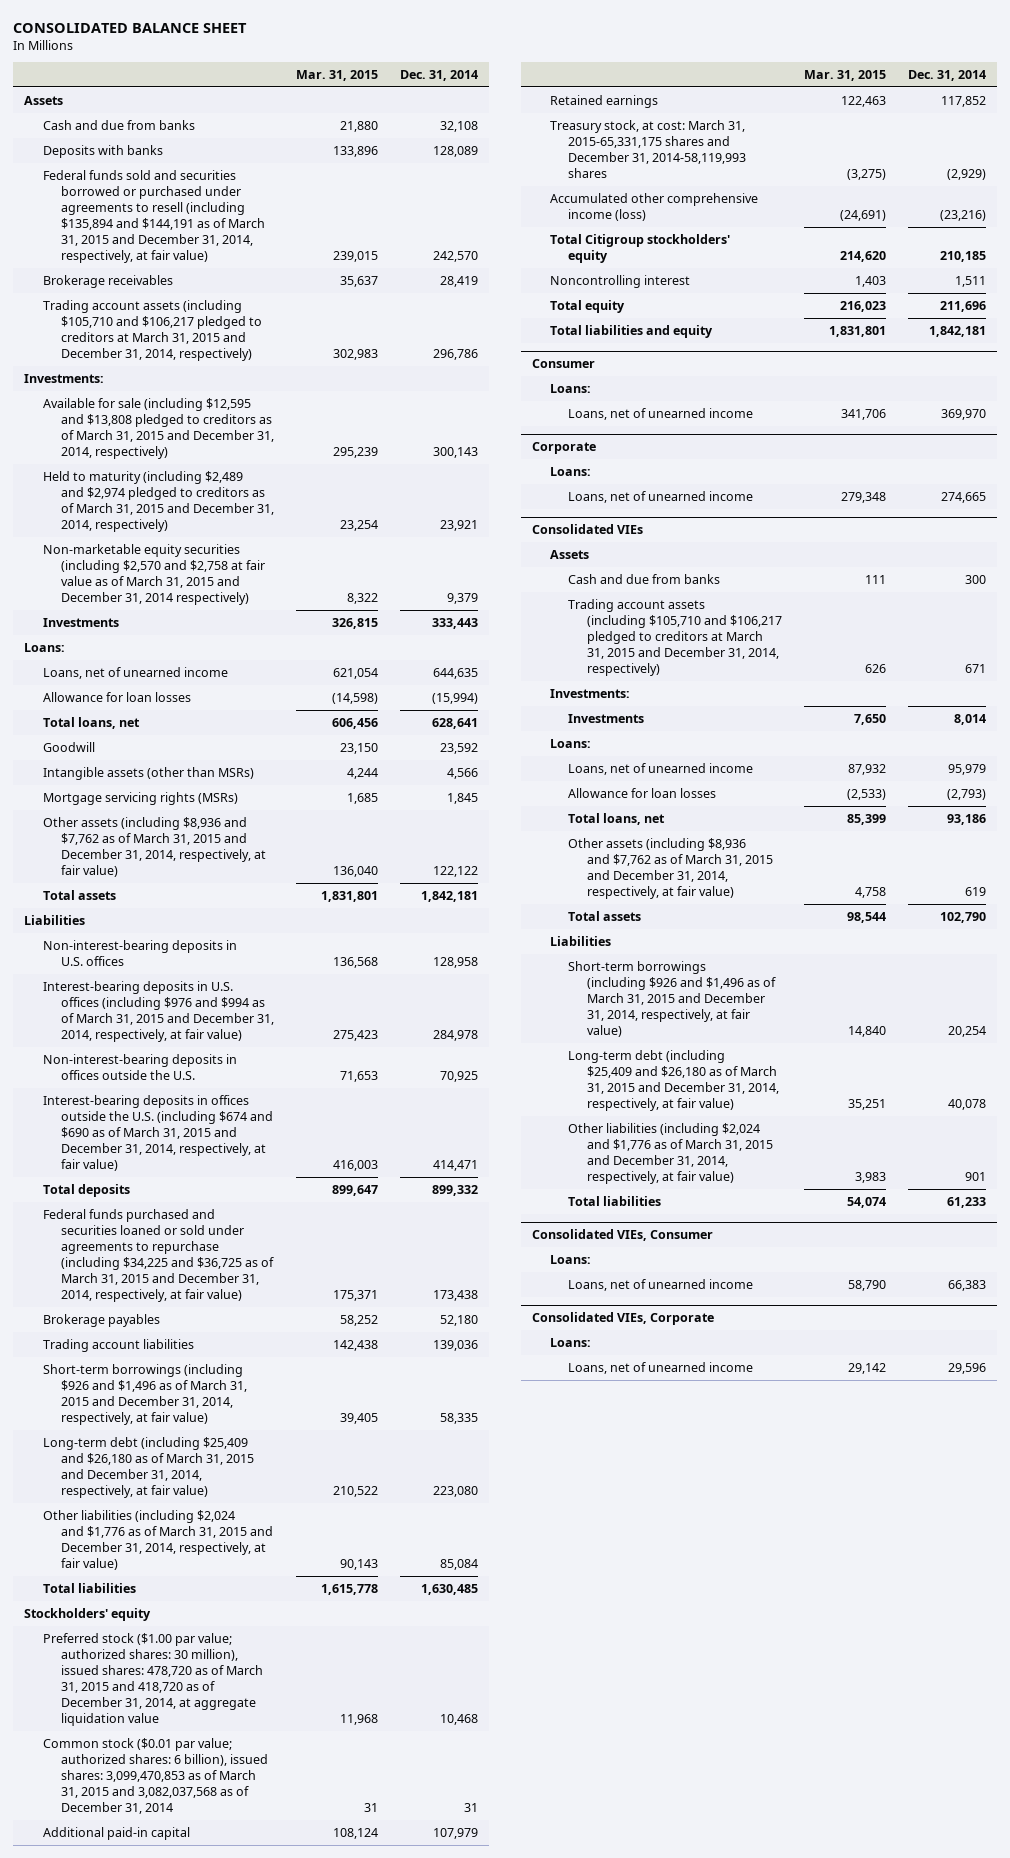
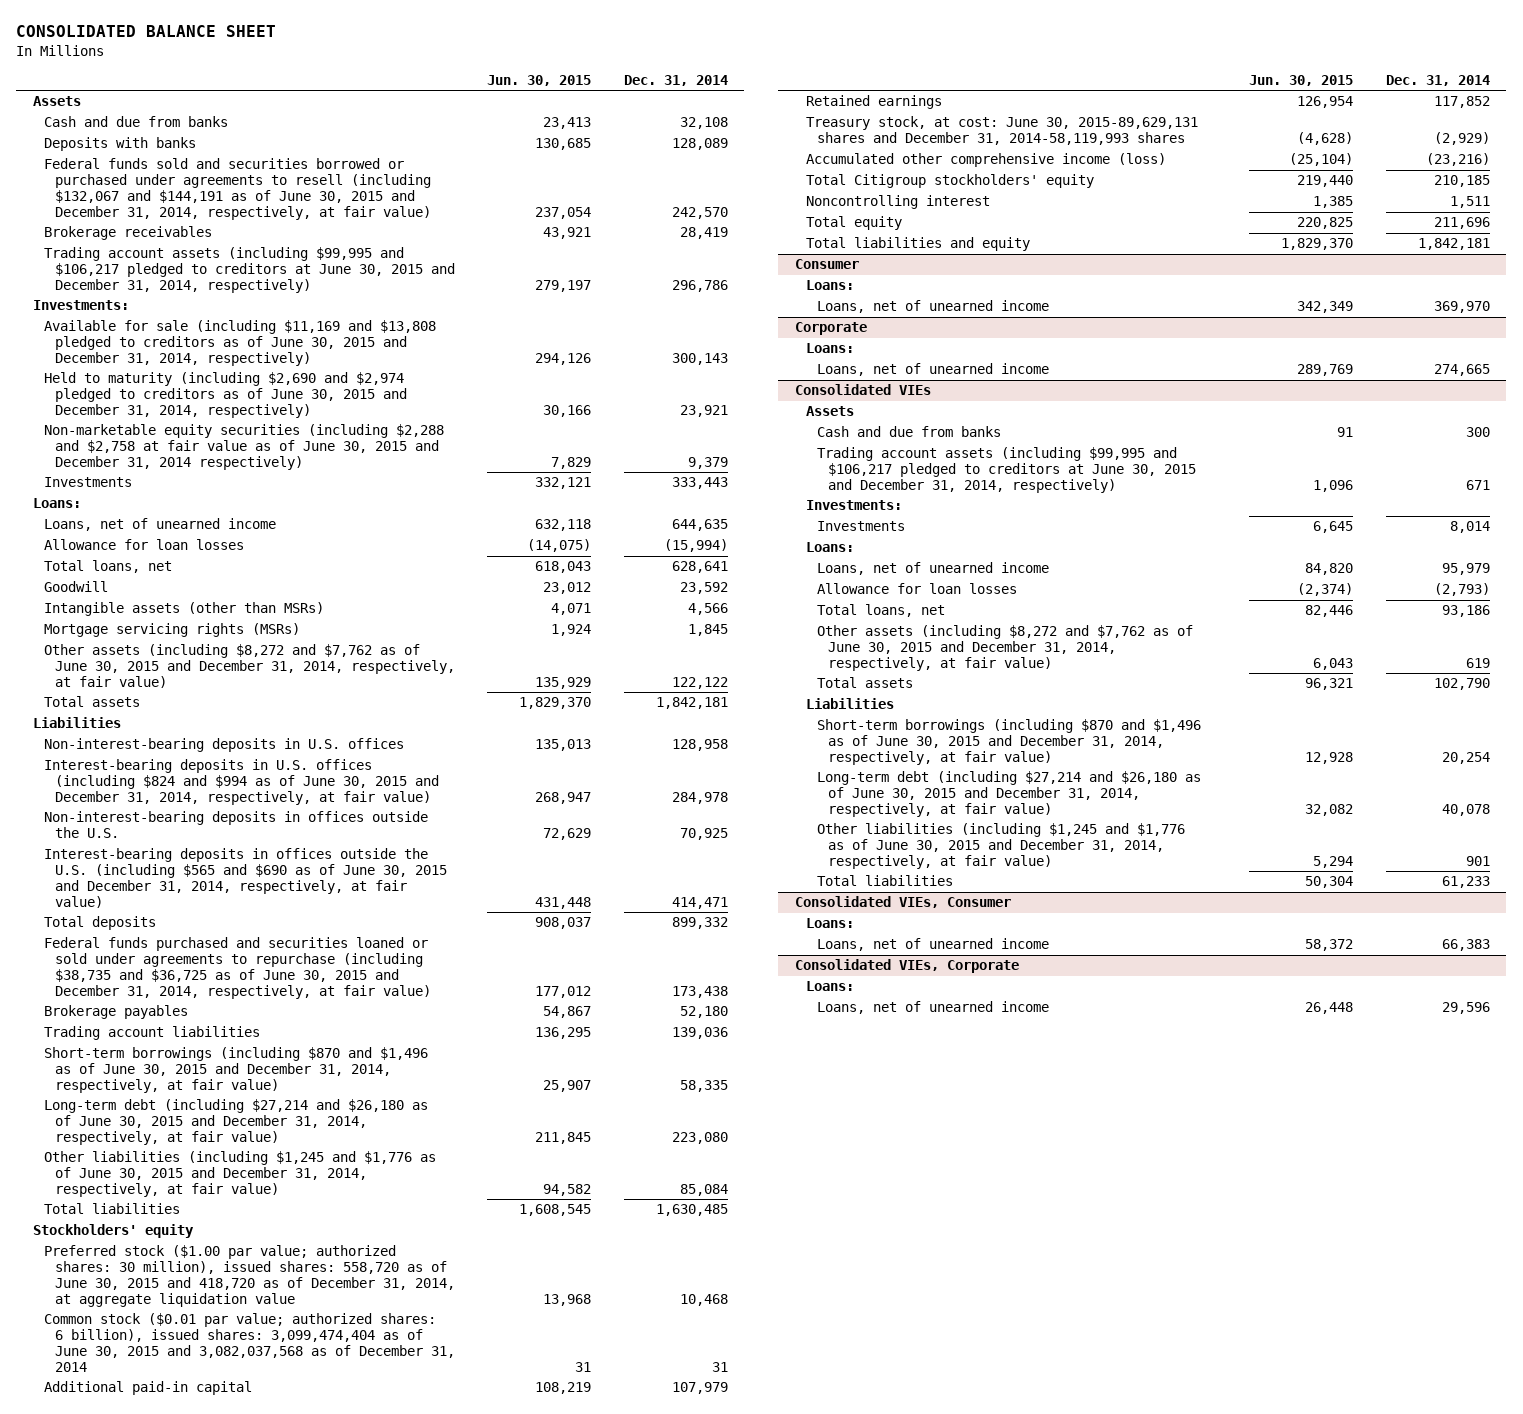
[296,70,379,82] Mar. 31, 2015 -> none
none -> [487,74,592,86] Jun. 30, 2015
[42,169,265,264] Federal funds sold and securities borrowed or purchased under agreements to resell (including $135,894 and $144,191 as of March 31, 2015 and December 31, 2014, respectively, at fair value) -> [43,158,431,220] Federal funds sold and securities borrowed or purchased under agreements to resell (including $132,067 and $144,191 as of June 30, 2015 and December 31, 2014, respectively, at fair value)
[42,299,262,362] Trading account assets (including $105,710 and $106,217 pledged to creditors at March 31, 2015 and December 31, 2014, respectively) -> [43,247,455,293] Trading account assets (including $99,995 and $106,217 pledged to creditors at June 30, 2015 and December 31, 2014, respectively)
[42,397,274,460] Available for sale (including $12,595 and $13,808 pledged to creditors as of March 31, 2015 and December 31, 2014, respectively) -> [43,320,436,366] Available for sale (including $11,169 and $13,808 pledged to creditors as of June 30, 2015 and December 31, 2014, respectively)
[42,470,274,533] Held to maturity (including $2,489 and $2,974 pledged to creditors as of March 31, 2015 and December 31, 2014, respectively) -> [43,372,407,418] Held to maturity (including $2,690 and $2,974 pledged to creditors as of June 30, 2015 and December 31, 2014, respectively)
[42,543,265,606] Non-marketable equity securities (including $2,570 and $2,758 at fair value as of March 31, 2015 and December 31, 2014 respectively) -> [43,424,444,470] Non-marketable equity securities (including $2,288 and $2,758 at fair value as of June 30, 2015 and December 31, 2014 respectively)
[42,816,266,878] Other assets (including $8,936 and $7,762 as of March 31, 2015 and December 31, 2014, respectively, at fair value) -> [43,644,455,688] Other assets (including $8,272 and $7,762 as of June 30, 2015 and December 31, 2014, respectively, at fair value)
[42,980,274,1043] Interest-bearing deposits in U.S. offices (including $976 and $994 as of March 31, 2015 and December 31, 2014, respectively, at fair value) -> [43,759,439,805] Interest-bearing deposits in U.S. offices (including $824 and $994 as of June 30, 2015 and December 31, 2014, respectively, at fair value)
[42,1094,273,1172] Interest-bearing deposits in offices outside the U.S. (including $674 and $690 as of March 31, 2015 and December 31, 2014, respectively, at fair value) -> [43,848,447,908] Interest-bearing deposits in offices outside the U.S. (including $565 and $690 as of June 30, 2015 and December 31, 2014, respectively, at fair value)
[42,1208,274,1303] Federal funds purchased and securities loaned or sold under agreements to repurchase (including $34,225 and $36,725 as of March 31, 2015 and December 31, 2014, respectively, at fair value) -> [43,937,431,999] Federal funds purchased and securities loaned or sold under agreements to repurchase (including $38,735 and $36,725 as of June 30, 2015 and December 31, 2014, respectively, at fair value)
[42,1363,247,1426] Short-term borrowings (including $926 and $1,496 as of March 31, 2015 and December 31, 2014, respectively, at fair value) -> [43,1047,428,1093] Short-term borrowings (including $870 and $1,496 as of June 30, 2015 and December 31, 2014, respectively, at fair value)
[42,1436,254,1499] Long-term debt (including $25,409 and $26,180 as of March 31, 2015 and December 31, 2014, respectively, at fair value) -> [43,1099,428,1145] Long-term debt (including $27,214 and $26,180 as of June 30, 2015 and December 31, 2014, respectively, at fair value)
[42,1509,273,1571] Other liabilities (including $2,024 and $1,776 as of March 31, 2015 and December 31, 2014, respectively, at fair value) -> [43,1151,436,1197] Other liabilities (including $1,245 and $1,776 as of June 30, 2015 and December 31, 2014, respectively, at fair value)
[42,1632,263,1727] Preferred stock ($1.00 par value; authorized shares: 30 million), issued shares: 478,720 as of March 31, 2015 and 418,720 as of December 31, 2014, at aggregate liquidation value -> [43,1245,455,1307] Preferred stock ($1.00 par value; authorized shares: 30 million), issued shares: 558,720 as of June 30, 2015 and 418,720 as of December 31, 2014, at aggregate liquidation value
[42,1737,268,1815] Common stock ($0.01 par value; authorized shares: 6 billion), issued shares: 3,099,470,853 as of March 31, 2015 and 3,082,037,568 as of December 31, 2014 -> [43,1313,455,1372] Common stock ($0.01 par value; authorized shares: 6 billion), issued shares: 3,099,474,404 as of June 30, 2015 and 3,082,037,568 as of December 31, 2014
[549,119,747,179] Treasury stock, at cost: March 31, 2015-65,331,175 shares and December 31, 2014-58,119,993 shares -> [805,116,1198,146] Treasury stock, at cost: June 30, 2015-89,629,131 shares and December 31, 2014-58,119,993 shares
[568,598,782,677] Trading account assets (including $105,710 and $106,217 pledged to creditors at March 31, 2015 and December 31, 2014, respectively) -> [816,447,1196,493] Trading account assets (including $99,995 and $106,217 pledged to creditors at June 30, 2015 and December 31, 2014, respectively)
[568,837,773,900] Other assets (including $8,936 and $7,762 as of March 31, 2015 and December 31, 2014, respectively, at fair value) -> [816,625,1193,671] Other assets (including $8,272 and $7,762 as of June 30, 2015 and December 31, 2014, respectively, at fair value)
[568,960,776,1038] Short-term borrowings (including $926 and $1,496 as of March 31, 2015 and December 31, 2014, respectively, at fair value) -> [816,719,1201,765] Short-term borrowings (including $870 and $1,496 as of June 30, 2015 and December 31, 2014, respectively, at fair value)
[568,1049,779,1112] Long-term debt (including $25,409 and $26,180 as of March 31, 2015 and December 31, 2014, respectively, at fair value) -> [816,771,1201,817] Long-term debt (including $27,214 and $26,180 as of June 30, 2015 and December 31, 2014, respectively, at fair value)
[568,1122,773,1185] Other liabilities (including $2,024 and $1,776 as of March 31, 2015 and December 31, 2014, respectively, at fair value) -> [816,823,1185,869] Other liabilities (including $1,245 and $1,776 as of June 30, 2015 and December 31, 2014, respectively, at fair value)

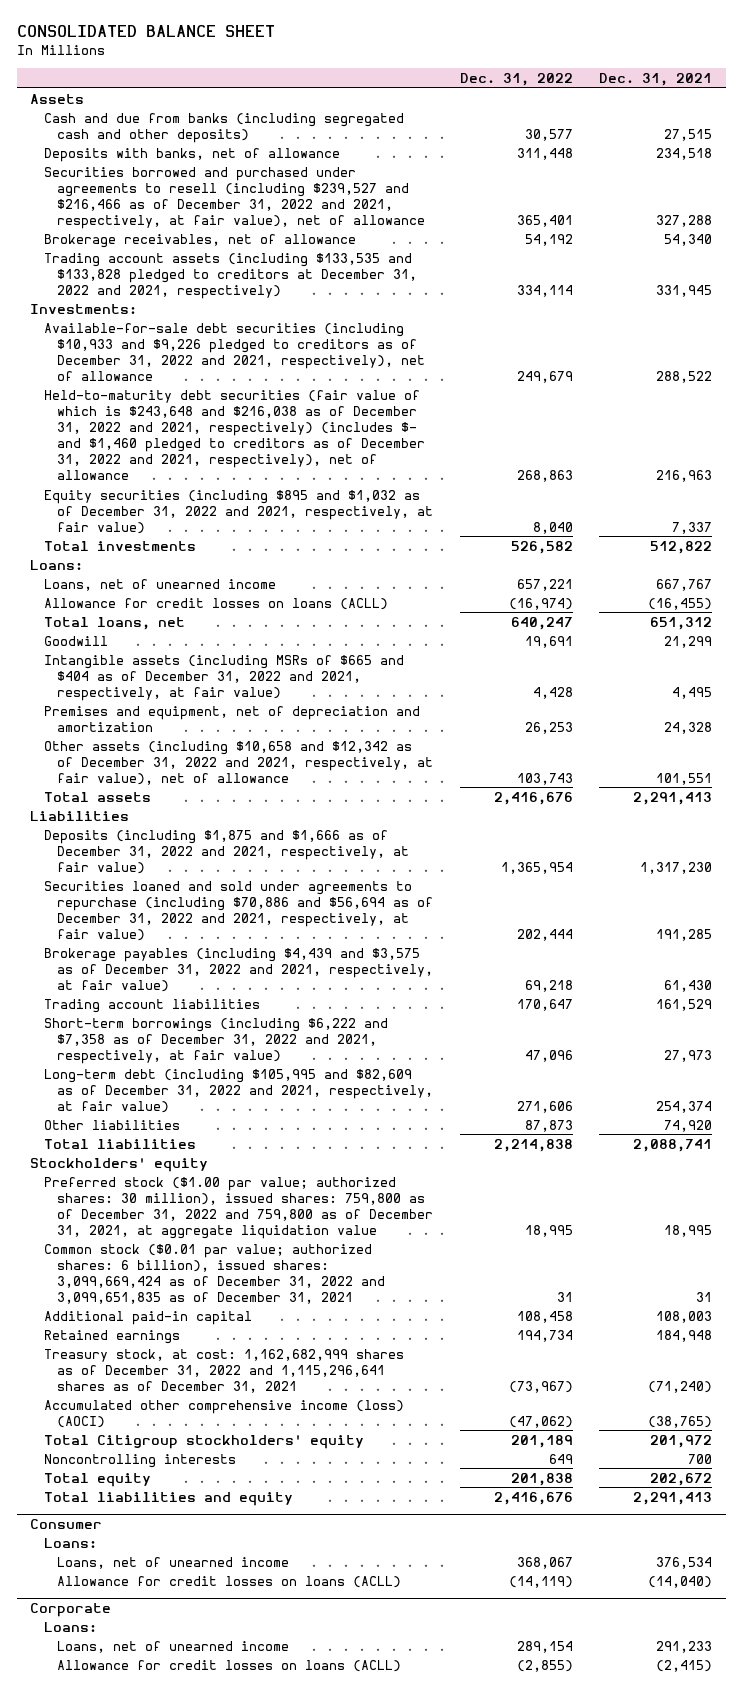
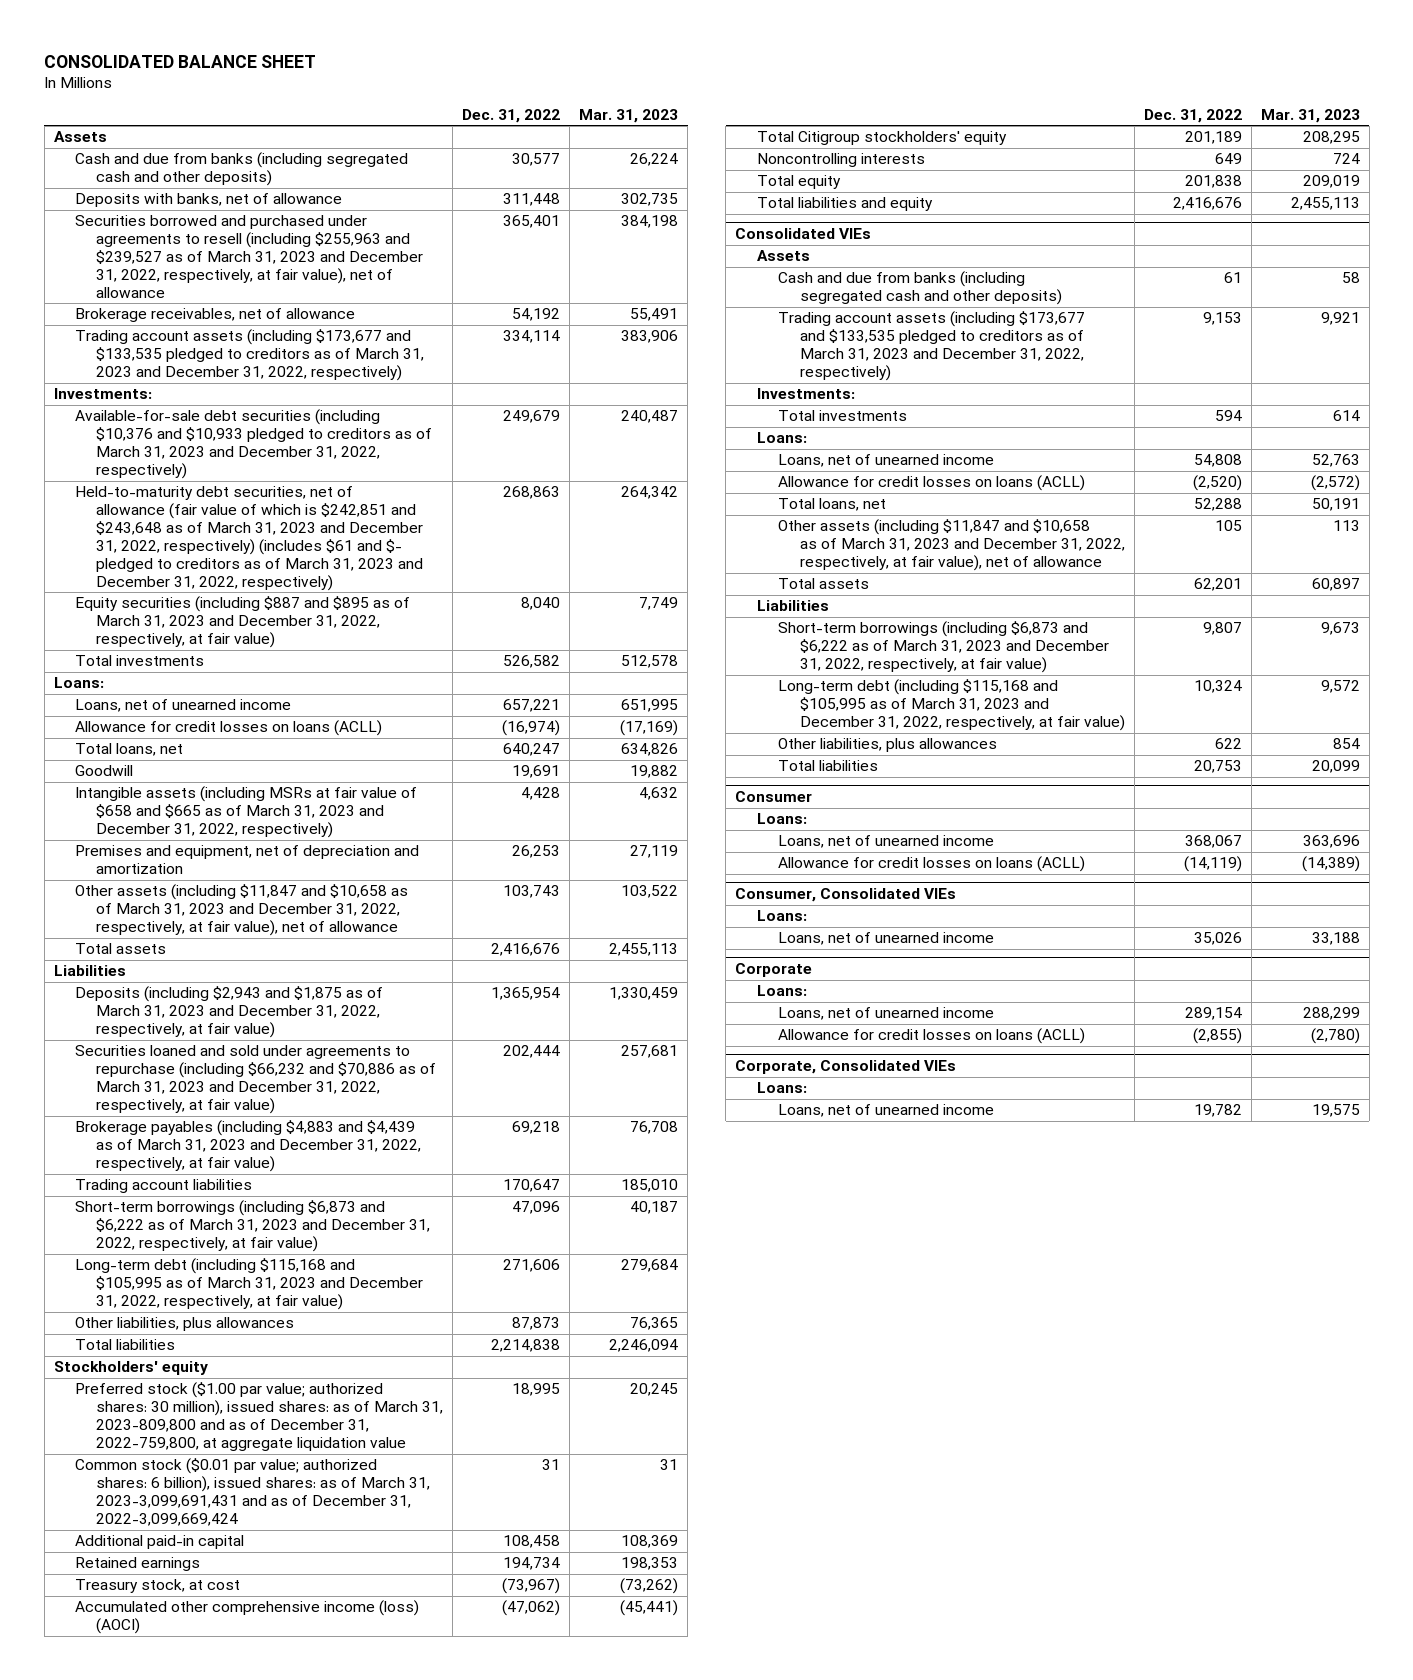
[599,72,713,86] Dec. 31, 2021 -> none
none -> [579,109,679,124] Mar. 31, 2023
[43,166,425,229] Securities borrowed and purchased under agreements to resell (including $239,527 and $216,466 as of December 31, 2022 and 2021, respectively, at fair value), net of allowance -> [74,215,424,299] Securities borrowed and purchased under agreements to resell (including $255,963 and $239,527 as of March 31, 2023 and December 31, 2022, respectively, at fair value), net of allowance
[43,252,417,299] Trading account assets (including $133,535 and $133,828 pledged to creditors at December 31, 2022 and 2021, respectively) -> [74,329,425,382] Trading account assets (including $173,677 and $133,535 pledged to creditors as of March 31, 2023 and December 31, 2022, respectively)
[43,322,425,381] Available-for-sale debt securities (including $10,933 and $9,226 pledged to creditors as of December 31, 2022 and 2021, respectively), net of allowance -> [74,409,433,480] Available-for-sale debt securities (including $10,376 and $10,933 pledged to creditors as of March 31, 2023 and December 31, 2022, respectively)
[43,389,425,480] Held-to-maturity debt securities (fair value of which is $243,648 and $216,038 as of December 31, 2022 and 2021, respectively) (includes $- and $1,460 pledged to creditors as of December 31, 2022 and 2021, respectively), net of allowance -> [74,486,424,591] Held-to-maturity debt securities, net of allowance (fair value of which is $242,851 and $243,648 as of March 31, 2023 and December 31, 2022, respectively) (includes $61 and $- pledged to creditors as of March 31, 2023 and December 31, 2022, respectively)
[43,489,433,534] Equity securities (including $895 and $1,032 as of December 31, 2022 and 2021, respectively, at fair value) -> [74,596,410,649] Equity securities (including $887 and $895 as of March 31, 2023 and December 31, 2022, respectively, at fair value)
[43,654,404,701] Intangible assets (including MSRs of $665 and $404 as of December 31, 2022 and 2021, respectively, at fair value) -> [74,786,417,839] Intangible assets (including MSRs at fair value of $658 and $665 as of March 31, 2023 and December 31, 2022, respectively)
[43,740,433,785] Other assets (including $10,658 and $12,342 as of December 31, 2022 and 2021, respectively, at fair value), net of allowance -> [74,884,408,937] Other assets (including $11,847 and $10,658 as of March 31, 2023 and December 31, 2022, respectively, at fair value), net of allowance
[43,829,409,874] Deposits (including $1,875 and $1,666 as of December 31, 2022 and 2021, respectively, at fair value) -> [74,986,383,1039] Deposits (including $2,943 and $1,875 as of March 31, 2023 and December 31, 2022, respectively, at fair value)
[43,880,433,941] Securities loaned and sold under agreements to repurchase (including $70,886 and $56,694 as of December 31, 2022 and 2021, respectively, at fair value) -> [74,1045,437,1115] Securities loaned and sold under agreements to repurchase (including $66,232 and $70,886 as of March 31, 2023 and December 31, 2022, respectively, at fair value)
[43,947,433,992] Brokerage payables (including $4,439 and $3,575 as of December 31, 2022 and 2021, respectively, at fair value) -> [74,1120,422,1173] Brokerage payables (including $4,883 and $4,439 as of March 31, 2023 and December 31, 2022, respectively, at fair value)
[43,1017,388,1064] Short-term borrowings (including $6,222 and $7,358 as of December 31, 2022 and 2021, respectively, at fair value) -> [74,1200,431,1253] Short-term borrowings (including $6,873 and $6,222 as of March 31, 2023 and December 31, 2022, respectively, at fair value)
[43,1068,433,1113] Long-term debt (including $105,995 and $82,609 as of December 31, 2022 and 2021, respectively, at fair value) -> [74,1258,424,1311] Long-term debt (including $115,168 and $105,995 as of March 31, 2023 and December 31, 2022, respectively, at fair value)
[43,1119,180,1130] Other liabilities -> [74,1317,294,1332] Other liabilities, plus allowances
[43,1176,433,1239] Preferred stock ($1.00 par value; authorized shares: 30 million), issued shares: 759,800 as of December 31, 2022 and 759,800 as of December 31, 2021, at aggregate liquidation value -> [74,1382,444,1452] Preferred stock ($1.00 par value; authorized shares: 30 million), issued shares: as of March 31, 2023-809,800 and as of December 31, 2022-759,800, at aggregate liquidation value
[43,1243,385,1304] Common stock ($0.01 par value; authorized shares: 6 billion), issued shares: 3,099,669,424 as of December 31, 2022 and 3,099,651,835 as of December 31, 2021 -> [74,1458,431,1527] Common stock ($0.01 par value; authorized shares: 6 billion), issued shares: as of March 31, 2023-3,099,691,431 and as of December 31, 2022-3,099,669,424
[43,1348,404,1393] Treasury stock, at cost: 1,162,682,999 shares as of December 31, 2022 and 1,115,296,641 shares as of December 31, 2021 -> [74,1579,240,1594] Treasury stock, at cost
none -> [735,228,872,240] Consolidated VIEs
none -> [756,250,810,262] Assets
none -> [778,271,1062,306] Cash and due from banks (including segregated cash and other deposits)
none -> [778,311,1086,382] Trading account assets (including $173,677 and $133,535 pledged to creditors as of March 31, 2023 and December 31, 2022, respectively)
none -> [756,388,855,400] Investments:
none -> [778,410,908,422] Total investments
none -> [756,432,807,444] Loans:
none -> [778,454,995,468] Loans, net of unearned income
none -> [778,475,1086,492] Allowance for credit losses on loans (ACLL)
none -> [778,498,887,512] Total loans, net
none -> [778,519,1125,572] Other assets (including $11,847 and $10,658 as of March 31, 2023 and December 31, 2022, respectively, at fair value), net of allowance
none -> [778,578,870,590] Total assets
none -> [756,600,829,612] Liabilities
none -> [778,621,1109,674] Short-term borrowings (including $6,873 and $6,222 as of March 31, 2023 and December 31, 2022, respectively, at fair value)
none -> [778,679,1125,732] Long-term debt (including $115,168 and $105,995 as of March 31, 2023 and December 31, 2022, respectively, at fair value)
none -> [778,738,998,753] Other liabilities, plus allowances
none -> [778,760,879,772] Total liabilities
none -> [735,888,957,903] Consumer, Consolidated VIEs
none -> [756,910,807,922] Loans:
none -> [778,932,995,946] Loans, net of unearned income
none -> [735,1060,957,1075] Corporate, Consolidated VIEs
none -> [756,1082,807,1094] Loans:
none -> [778,1104,995,1118] Loans, net of unearned income

